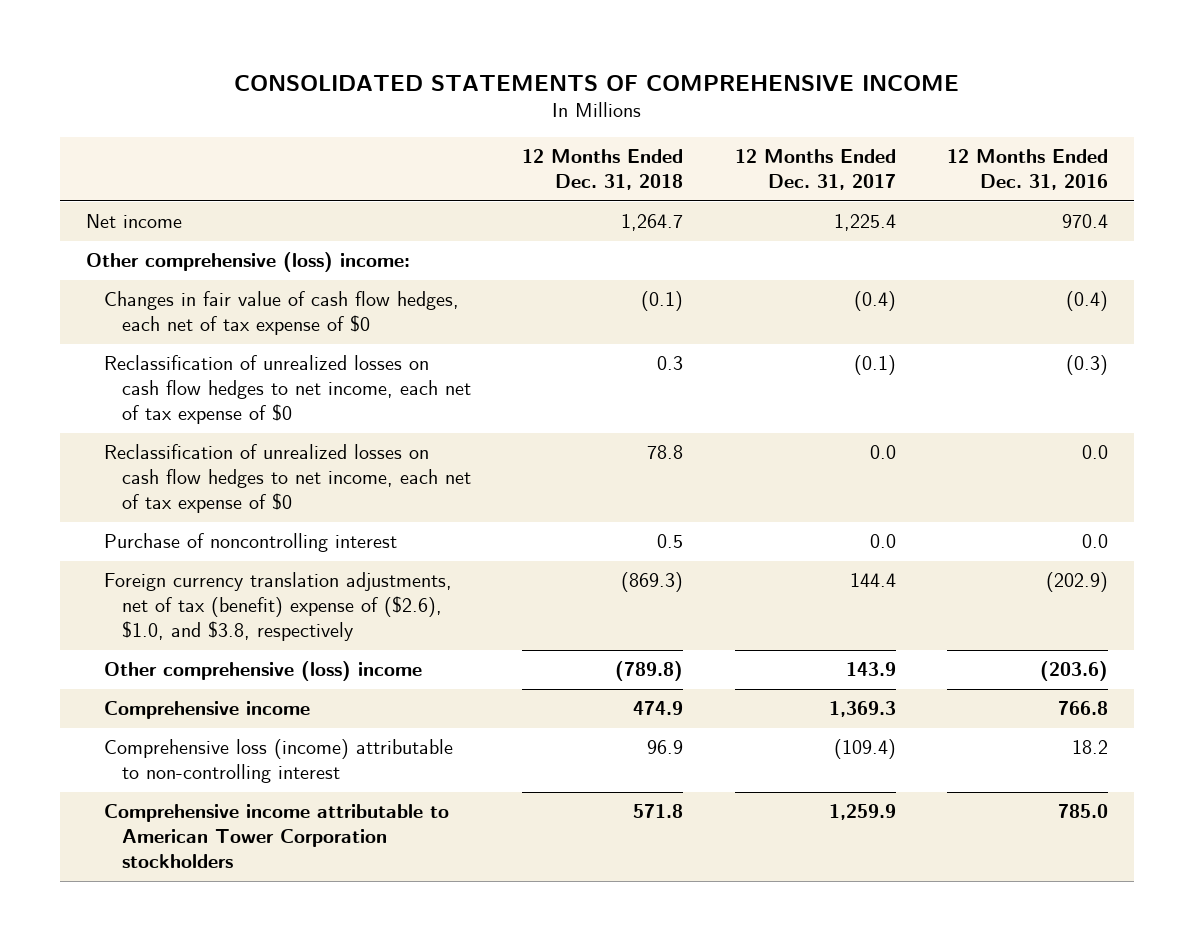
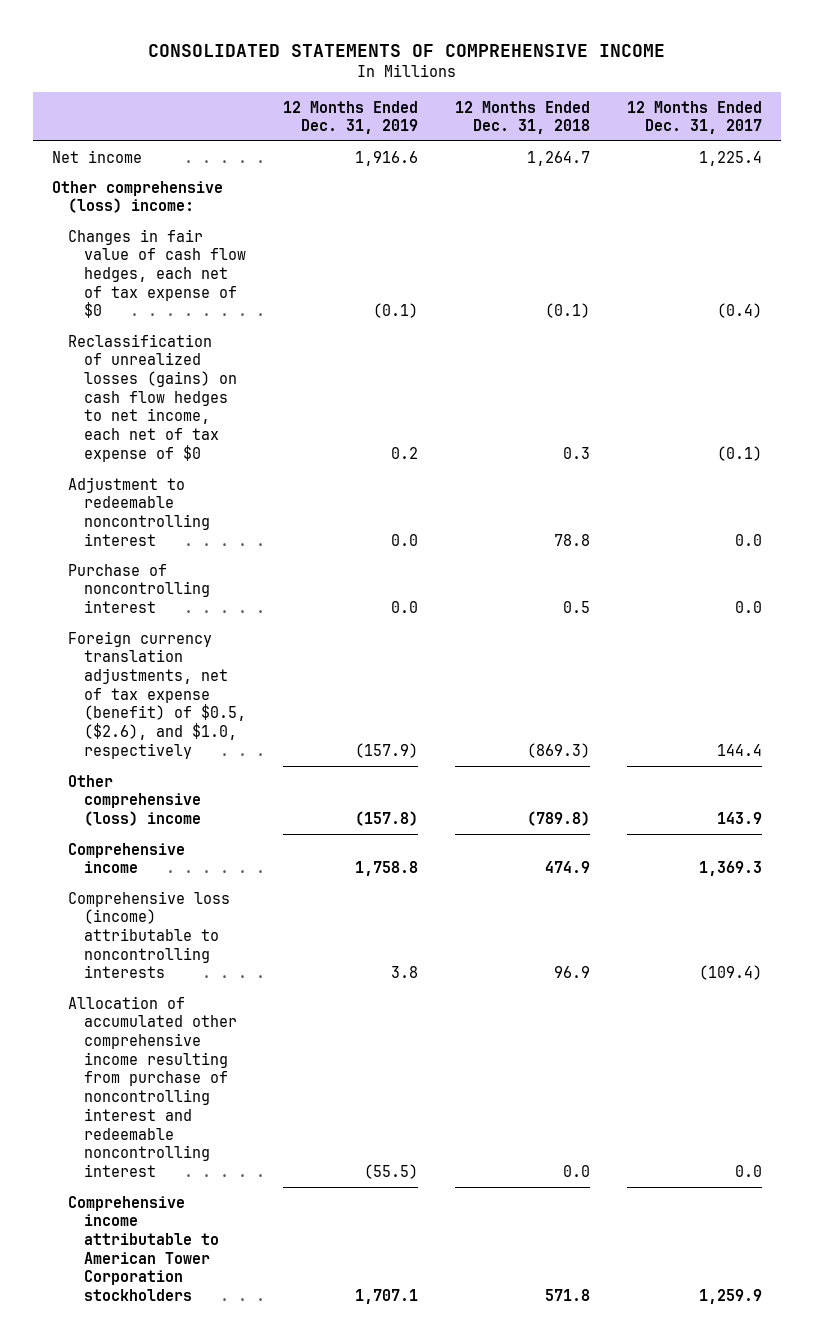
[947,149,1109,191] 12 Months Ended Dec. 31, 2016 -> none
none -> [283,100,419,135] 12 Months Ended Dec. 31, 2019
[103,355,471,425] Reclassification of unrealized losses on cash flow hedges to net income, each net of tax expense of $0 -> [68,333,238,462] Reclassification of unrealized losses (gains) on cash flow hedges to net income, each net of tax expense of $0
[103,444,471,514] Reclassification of unrealized losses on cash flow hedges to net income, each net of tax expense of $0 -> [68,476,211,546] Adjustment to redeemable noncontrolling interest
[103,572,452,642] Foreign currency translation adjustments, net of tax (benefit) expense of ($2.6), $1.0, and $3.8, respectively -> [68,630,247,759] Foreign currency translation adjustments, net of tax expense (benefit) of $0.5, ($2.6), and $1.0, respectively
[103,739,453,784] Comprehensive loss (income) attributable to non-controlling interest -> [68,890,231,979] Comprehensive loss (income) attributable to noncontrolling interests
none -> [68,995,238,1178] Allocation of accumulated other comprehensive income resulting from purchase of noncontrolling interest and redeemable noncontrolling interest

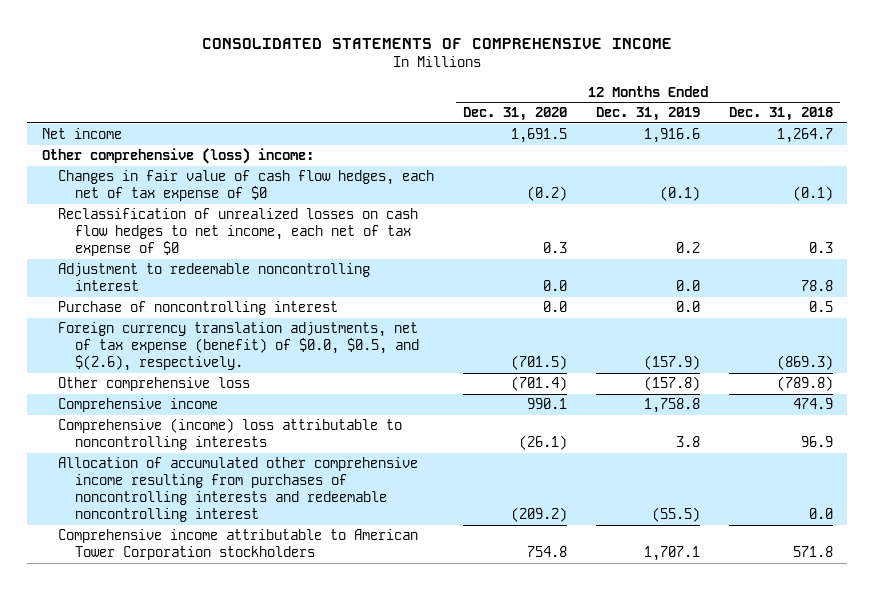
[627,100,763,135] 12 Months Ended Dec. 31, 2017 -> none
none -> [463,107,568,122] Dec. 31, 2020
[68,333,238,462] Reclassification of unrealized losses (gains) on cash flow hedges to net income, each net of tax expense of $0 -> [58,208,419,257] Reclassification of unrealized losses on cash flow hedges to net income, each net of tax expense of $0
[68,630,247,759] Foreign currency translation adjustments, net of tax expense (benefit) of $0.5, ($2.6), and $1.0, respectively -> [58,322,420,372] Foreign currency translation adjustments, net of tax expense (benefit) of $0.0, $0.5, and $(2.6), respectively.
[68,774,202,827] Other comprehensive (loss) income -> [58,377,251,392] Other comprehensive loss
[68,890,231,979] Comprehensive loss (income) attributable to noncontrolling interests -> [58,418,403,451] Comprehensive (income) loss attributable to noncontrolling interests
[68,995,238,1178] Allocation of accumulated other comprehensive income resulting from purchase of noncontrolling interest and redeemable noncontrolling interest -> [58,457,419,523] Allocation of accumulated other comprehensive income resulting from purchases of noncontrolling interests and redeemable noncontrolling interest

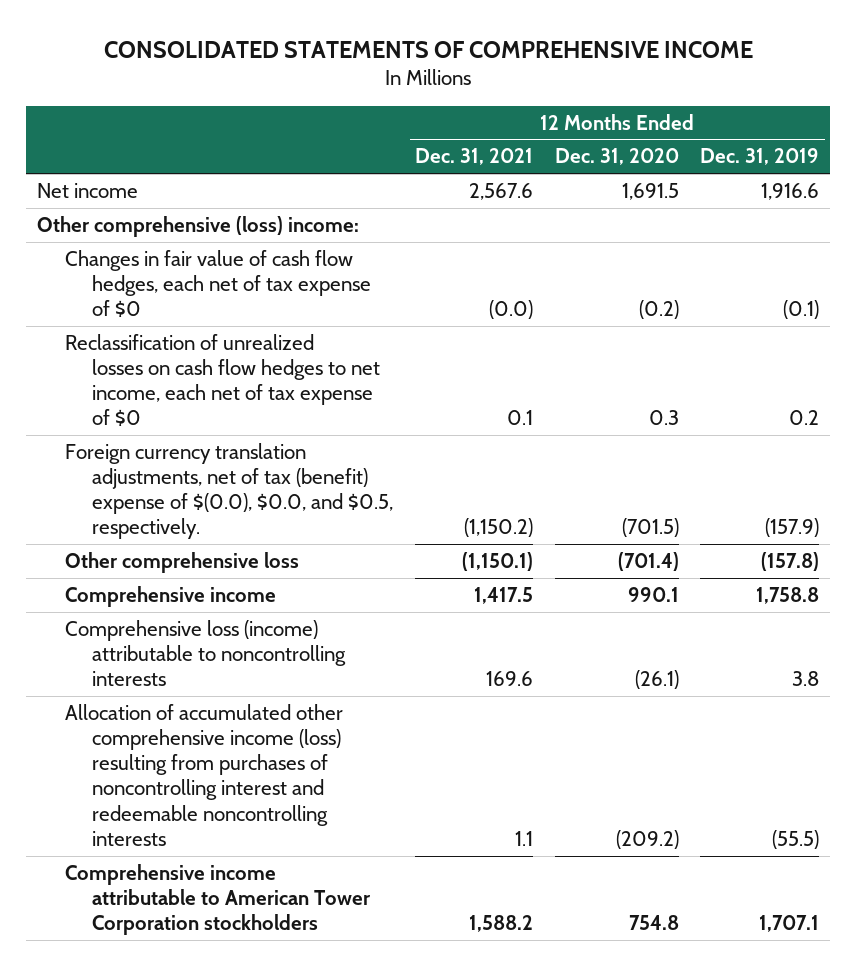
[728,107,833,122] Dec. 31, 2018 -> none
none -> [414,148,533,166] Dec. 31, 2021
[58,263,371,292] Adjustment to redeemable noncontrolling interest -> none
[58,301,339,316] Purchase of noncontrolling interest -> none
[58,322,420,372] Foreign currency translation adjustments, net of tax expense (benefit) of $0.0, $0.5, and $(2.6), respectively. -> [64,442,394,540] Foreign currency translation adjustments, net of tax (benefit) expense of $(0.0), $0.0, and $0.5, respectively.
[58,418,403,451] Comprehensive (income) loss attributable to noncontrolling interests -> [64,619,347,687] Comprehensive loss (income) attributable to noncontrolling interests
[58,457,419,523] Allocation of accumulated other comprehensive income resulting from purchases of noncontrolling interests and redeemable noncontrolling interest -> [64,703,343,846] Allocation of accumulated other comprehensive income (loss) resulting from purchases of noncontrolling interest and redeemable noncontrolling interests

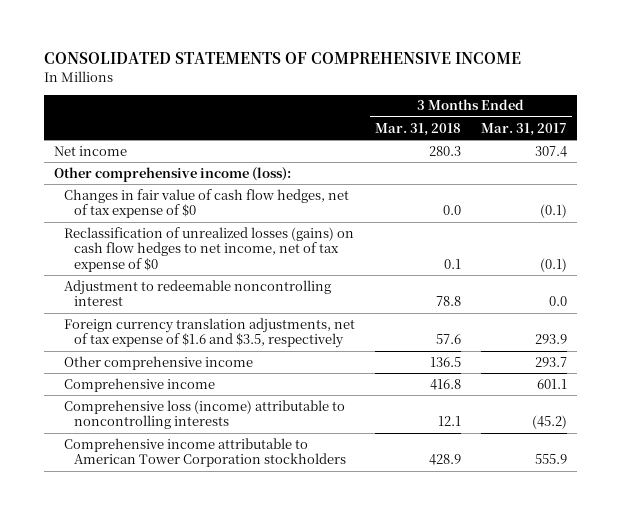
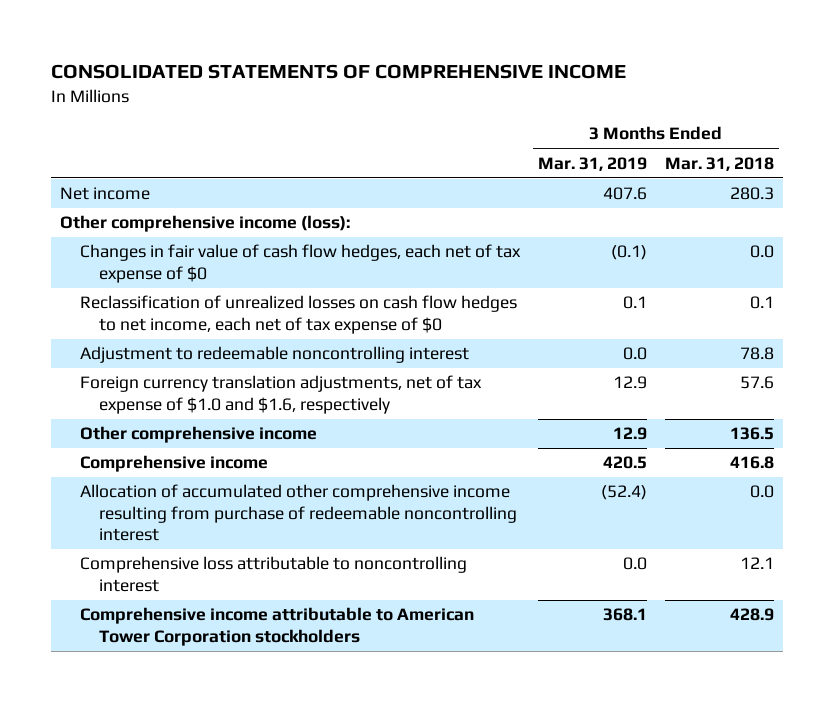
[481,122,568,136] Mar. 31, 2017 -> none
none -> [537,156,647,171] Mar. 31, 2019
[64,188,350,219] Changes in fair value of cash flow hedges, net of tax expense of $0 -> [79,244,521,283] Changes in fair value of cash flow hedges, each net of tax expense of $0
[64,226,355,272] Reclassification of unrealized losses (gains) on cash flow hedges to net income, net of tax expense of $0 -> [79,295,517,334] Reclassification of unrealized losses on cash flow hedges to net income, each net of tax expense of $0
[64,317,356,349] Foreign currency translation adjustments, net of tax expense of $1.6 and $3.5, respectively -> [79,375,482,414] Foreign currency translation adjustments, net of tax expense of $1.0 and $1.6, respectively
none -> [79,484,517,542] Allocation of accumulated other comprehensive income resulting from purchase of redeemable noncontrolling interest
[64,399,346,430] Comprehensive loss (income) attributable to noncontrolling interests -> [79,556,467,592] Comprehensive loss attributable to noncontrolling interest

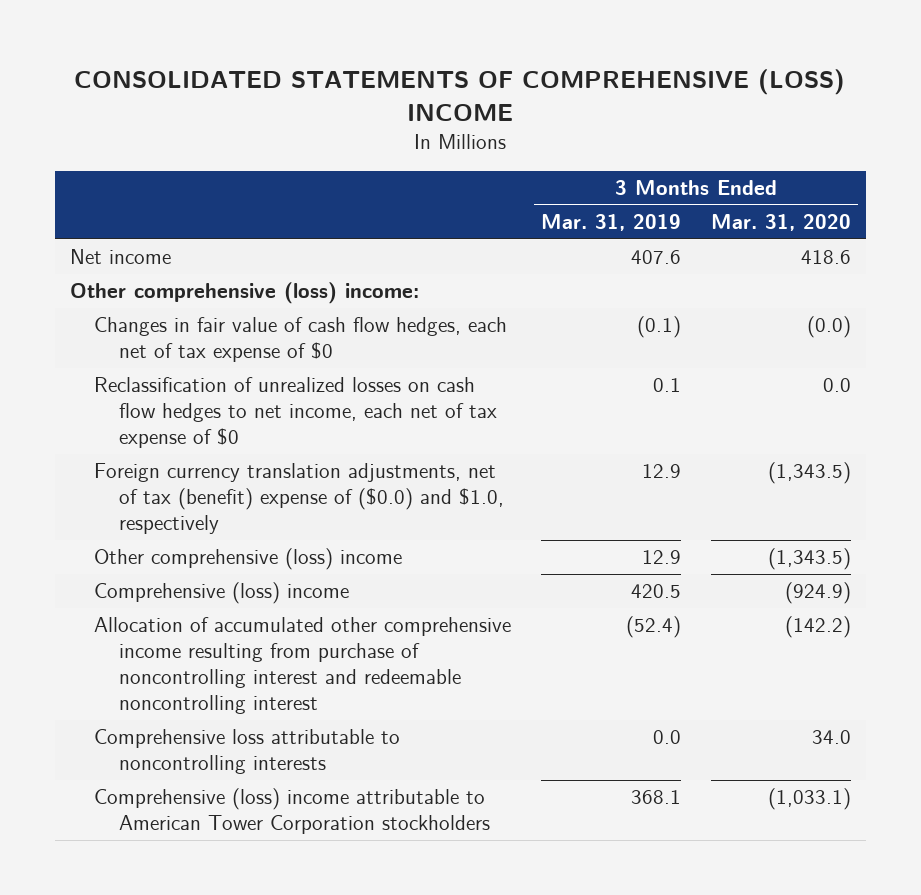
[51,64,627,80] CONSOLIDATED STATEMENTS OF COMPREHENSIVE INCOME -> [74,69,846,121] CONSOLIDATED STATEMENTS OF COMPREHENSIVE (LOSS) INCOME
[665,156,775,171] Mar. 31, 2018 -> none
none -> [710,214,851,232] Mar. 31, 2020
[60,215,351,233] Other comprehensive income (loss): -> [70,282,420,305] Other comprehensive (loss) income:
[79,346,469,364] Adjustment to redeemable noncontrolling interest -> none
[79,375,482,414] Foreign currency translation adjustments, net of tax expense of $1.0 and $1.6, respectively -> [94,463,504,535] Foreign currency translation adjustments, net of tax (benefit) expense of ($0.0) and $1.0, respectively
[79,426,317,444] Other comprehensive income -> [94,548,403,571] Other comprehensive (loss) income
[79,455,268,473] Comprehensive income -> [94,582,350,605] Comprehensive (loss) income
[79,484,517,542] Allocation of accumulated other comprehensive income resulting from purchase of redeemable noncontrolling interest -> [94,617,512,715] Allocation of accumulated other comprehensive income resulting from purchase of noncontrolling interest and redeemable noncontrolling interest
[79,556,467,592] Comprehensive loss attributable to noncontrolling interest -> [94,729,401,775] Comprehensive loss attributable to noncontrolling interests
[79,607,474,646] Comprehensive income attributable to American Tower Corporation stockholders -> [94,788,490,835] Comprehensive (loss) income attributable to American Tower Corporation stockholders

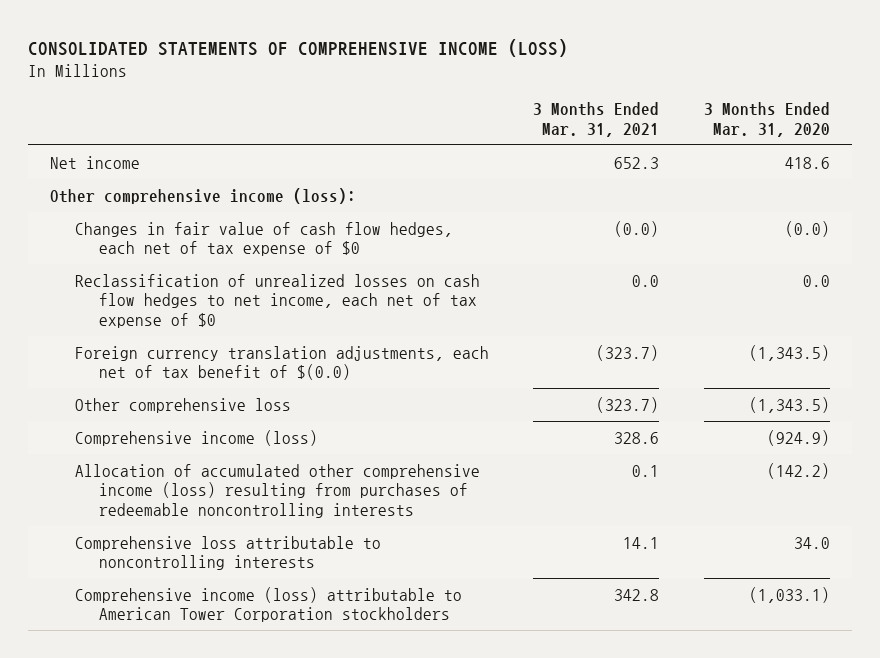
[74,69,846,121] CONSOLIDATED STATEMENTS OF COMPREHENSIVE (LOSS) INCOME -> [27,38,568,57] CONSOLIDATED STATEMENTS OF COMPREHENSIVE INCOME (LOSS)
[541,214,682,232] Mar. 31, 2019 -> none
none -> [533,102,660,137] 3 Months Ended Mar. 31, 2021
[70,282,420,305] Other comprehensive (loss) income: -> [50,187,357,204] Other comprehensive income (loss):
[94,463,504,535] Foreign currency translation adjustments, net of tax (benefit) expense of ($0.0) and $1.0, respectively -> [74,345,489,381] Foreign currency translation adjustments, each net of tax benefit of $(0.0)
[94,548,403,571] Other comprehensive (loss) income -> [74,397,291,413] Other comprehensive loss
[94,582,350,605] Comprehensive (loss) income -> [74,429,318,446] Comprehensive income (loss)
[94,617,512,715] Allocation of accumulated other comprehensive income resulting from purchase of noncontrolling interest and redeemable noncontrolling interest -> [74,463,480,518] Allocation of accumulated other comprehensive income (loss) resulting from purchases of redeemable noncontrolling interests
[94,788,490,835] Comprehensive (loss) income attributable to American Tower Corporation stockholders -> [74,586,462,623] Comprehensive income (loss) attributable to American Tower Corporation stockholders

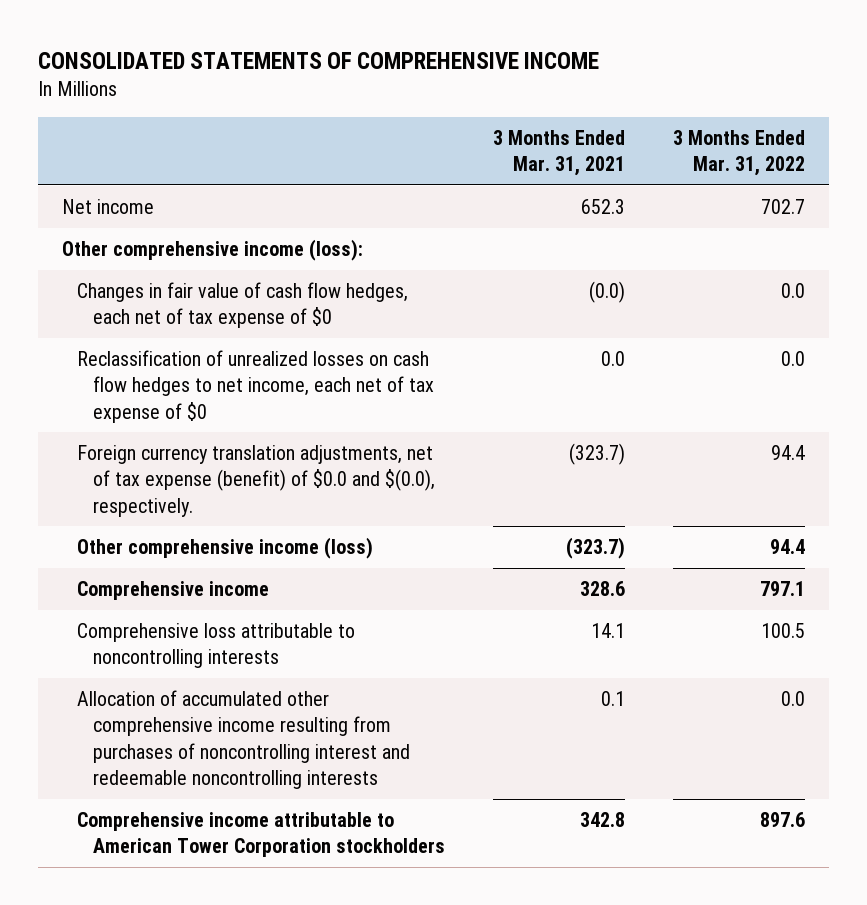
[27,38,568,57] CONSOLIDATED STATEMENTS OF COMPREHENSIVE INCOME (LOSS) -> [37,52,599,70] CONSOLIDATED STATEMENTS OF COMPREHENSIVE INCOME
[704,102,831,137] 3 Months Ended Mar. 31, 2020 -> none
none -> [672,129,805,176] 3 Months Ended Mar. 31, 2022
[74,463,480,518] Allocation of accumulated other comprehensive income (loss) resulting from purchases of redeemable noncontrolling interests -> none
[74,345,489,381] Foreign currency translation adjustments, each net of tax benefit of $(0.0) -> [77,445,436,517] Foreign currency translation adjustments, net of tax expense (benefit) of $0.0 and $(0.0), respectively.
[74,397,291,413] Other comprehensive loss -> [77,537,374,560] Other comprehensive income (loss)
[74,429,318,446] Comprehensive income (loss) -> [77,581,270,601] Comprehensive income
none -> [77,690,411,789] Allocation of accumulated other comprehensive income resulting from purchases of noncontrolling interest and redeemable noncontrolling interests
[74,586,462,623] Comprehensive income (loss) attributable to American Tower Corporation stockholders -> [77,812,446,858] Comprehensive income attributable to American Tower Corporation stockholders

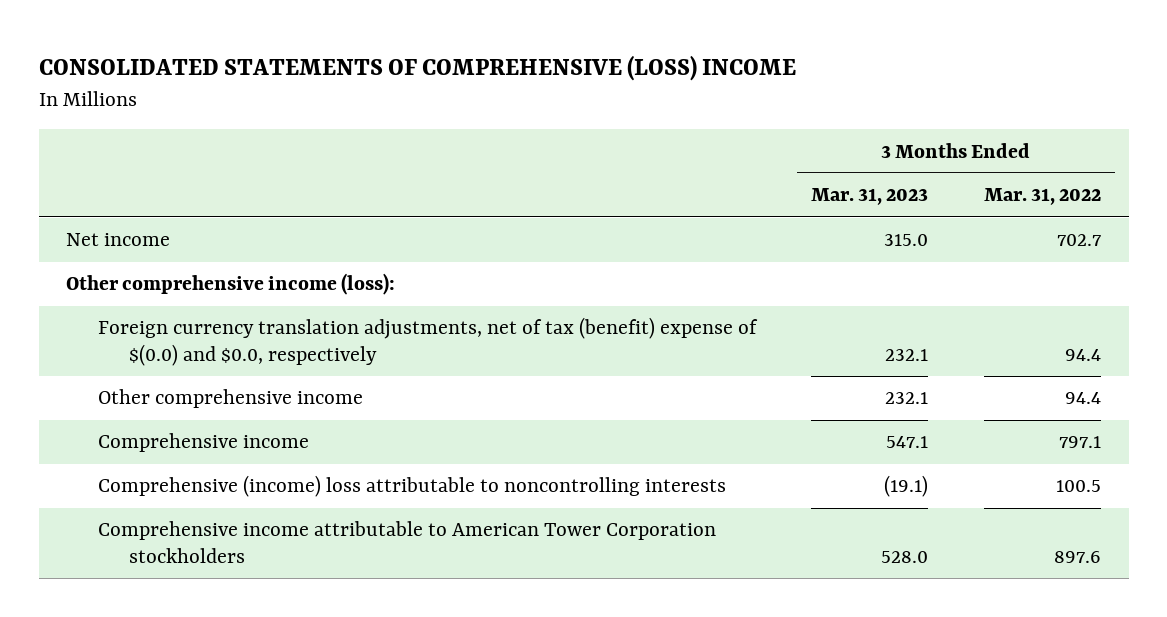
[37,52,599,70] CONSOLIDATED STATEMENTS OF COMPREHENSIVE INCOME -> [38,54,796,81] CONSOLIDATED STATEMENTS OF COMPREHENSIVE (LOSS) INCOME
[493,129,626,176] 3 Months Ended Mar. 31, 2021 -> none
none -> [811,188,929,206] Mar. 31, 2023
[77,282,409,329] Changes in fair value of cash flow hedges, each net of tax expense of $0 -> none
[77,350,435,423] Reclassification of unrealized losses on cash flow hedges to net income, each net of tax expense of $0 -> none
[77,445,436,517] Foreign currency translation adjustments, net of tax expense (benefit) of $0.0 and $(0.0), respectively. -> [97,317,758,367] Foreign currency translation adjustments, net of tax (benefit) expense of $(0.0) and $0.0, respectively
[77,537,374,560] Other comprehensive income (loss) -> [97,389,363,409] Other comprehensive income
[77,690,411,789] Allocation of accumulated other comprehensive income resulting from purchases of noncontrolling interest and redeemable noncontrolling interests -> none
[77,623,356,669] Comprehensive loss attributable to noncontrolling interests -> [97,475,726,498] Comprehensive (income) loss attributable to noncontrolling interests

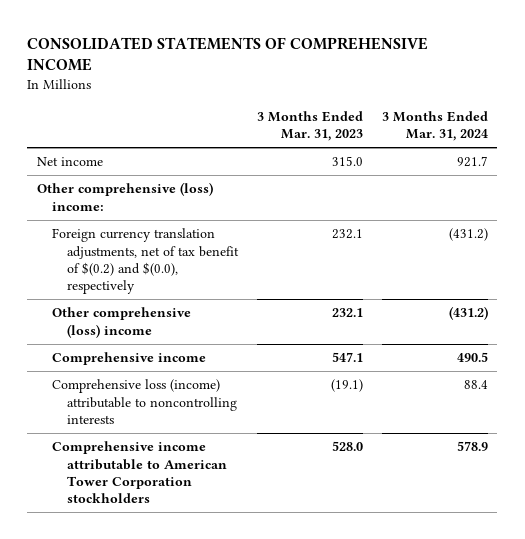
[38,54,796,81] CONSOLIDATED STATEMENTS OF COMPREHENSIVE (LOSS) INCOME -> [27,36,429,72] CONSOLIDATED STATEMENTS OF COMPREHENSIVE INCOME
[983,188,1101,206] Mar. 31, 2022 -> none
none -> [381,110,488,142] 3 Months Ended Mar. 31, 2024
[66,273,396,296] Other comprehensive income (loss): -> [36,182,213,211] Other comprehensive (loss) income:
[97,317,758,367] Foreign currency translation adjustments, net of tax (benefit) expense of $(0.0) and $0.0, respectively -> [51,228,239,295] Foreign currency translation adjustments, net of tax benefit of $(0.2) and $(0.0), respectively
[97,389,363,409] Other comprehensive income -> [51,307,191,338] Other comprehensive (loss) income
[97,475,726,498] Comprehensive (income) loss attributable to noncontrolling interests -> [51,379,237,424] Comprehensive loss (income) attributable to noncontrolling interests

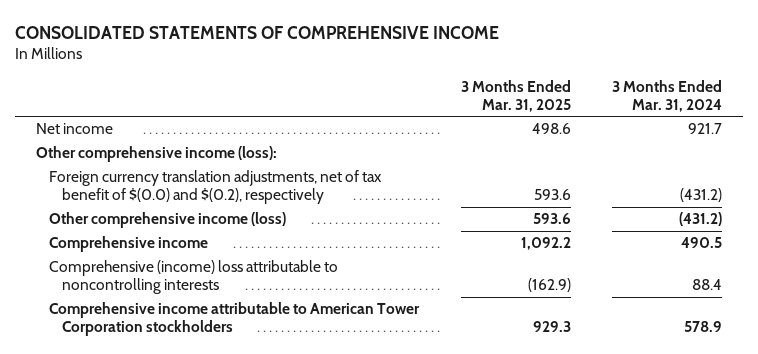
[256,110,363,142] 3 Months Ended Mar. 31, 2023 -> none
none -> [460,79,571,112] 3 Months Ended Mar. 31, 2025
[36,182,213,211] Other comprehensive (loss) income: -> [35,146,277,163] Other comprehensive income (loss):
[51,228,239,295] Foreign currency translation adjustments, net of tax benefit of $(0.2) and $(0.0), respectively -> [48,170,382,205] Foreign currency translation adjustments, net of tax benefit of $(0.0) and $(0.2), respectively
[51,307,191,338] Other comprehensive (loss) income -> [48,212,286,229] Other comprehensive income (loss)
[51,379,237,424] Comprehensive loss (income) attributable to noncontrolling interests -> [48,260,338,295] Comprehensive (income) loss attributable to noncontrolling interests

